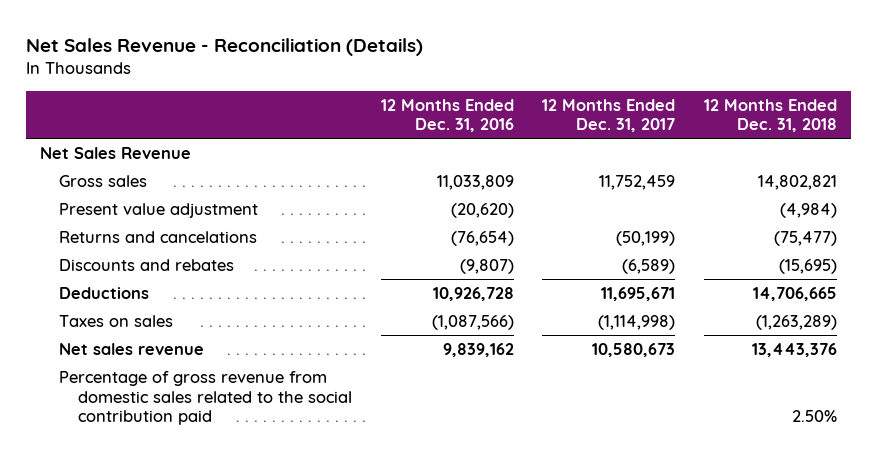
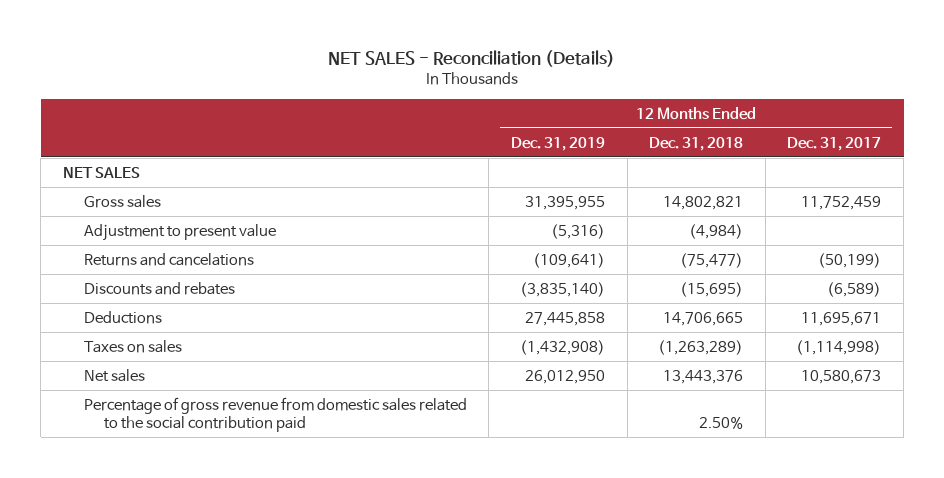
[25,37,423,56] Net Sales Revenue - Reconciliation (Details) -> [328,50,616,68] NET SALES - Reconciliation (Details)
[380,98,514,133] 12 Months Ended Dec. 31, 2016 -> none
none -> [510,136,605,151] Dec. 31, 2019
[40,147,192,160] Net Sales Revenue -> [63,166,141,178] NET SALES
[59,203,259,219] Present value adjustment -> [83,223,276,241] Adjustment to present value
[59,343,205,356] Net sales revenue -> [83,368,145,382] Net sales

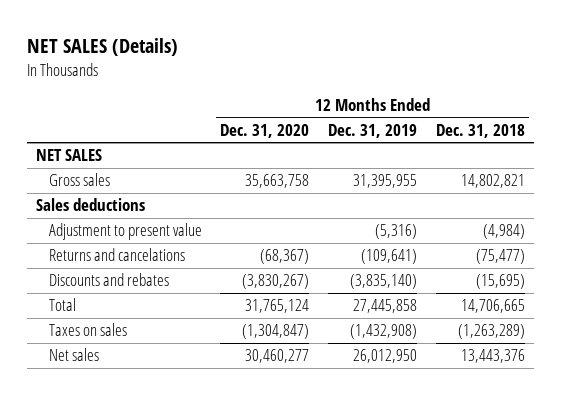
[328,50,616,68] NET SALES - Reconciliation (Details) -> [26,37,178,56] NET SALES (Details)
[787,136,882,151] Dec. 31, 2017 -> none
none -> [220,123,310,138] Dec. 31, 2020
none -> [35,198,145,212] Sales deductions
[83,310,162,324] Deductions -> [48,298,76,312] Total
[83,396,467,433] Percentage of gross revenue from domestic sales related to the social contribution paid -> none

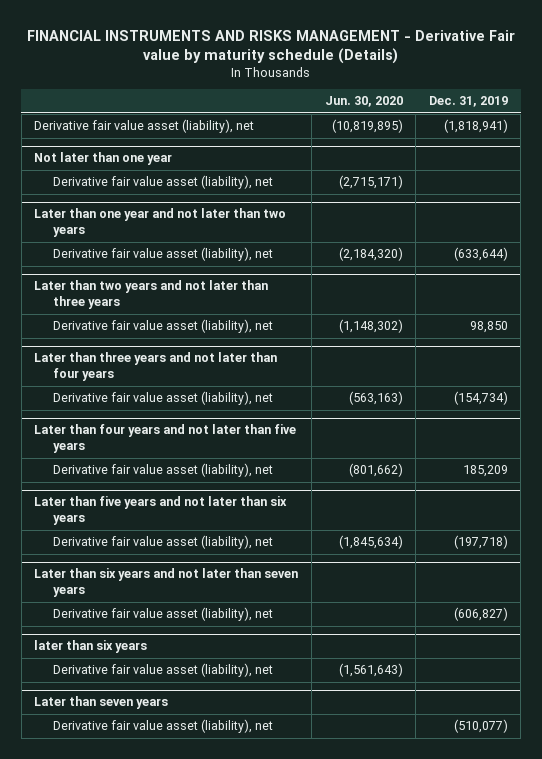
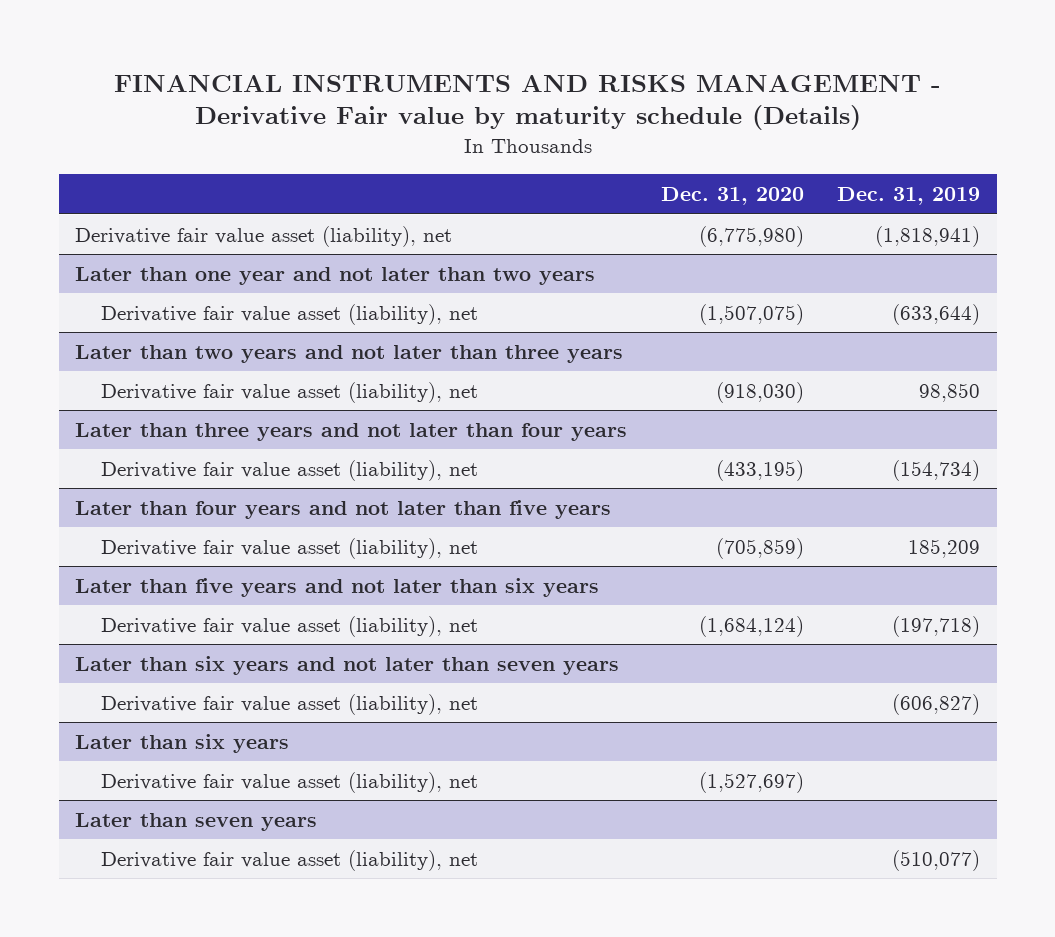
[324,96,403,108] Jun. 30, 2020 -> none
none -> [660,187,804,206] Dec. 31, 2020
[34,152,173,166] Not later than one year -> none
[52,175,273,190] Derivative fair value asset (liability), net -> none
[34,640,148,654] later than six years -> [75,733,290,753] Later than six years

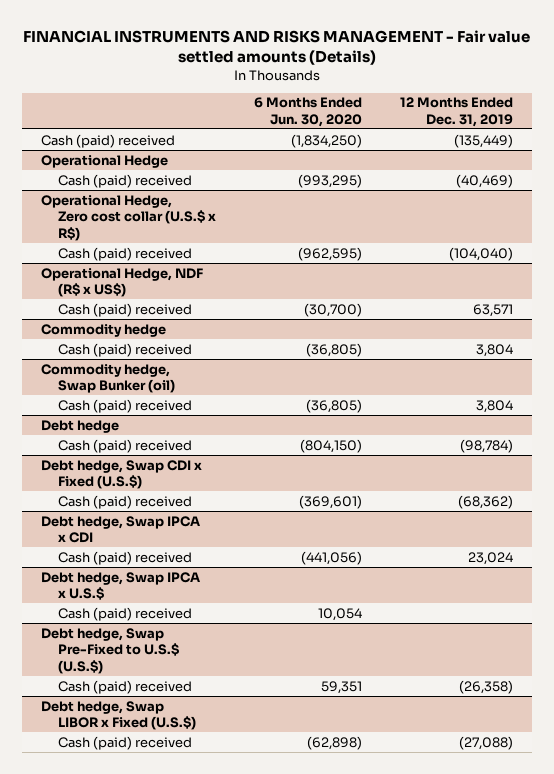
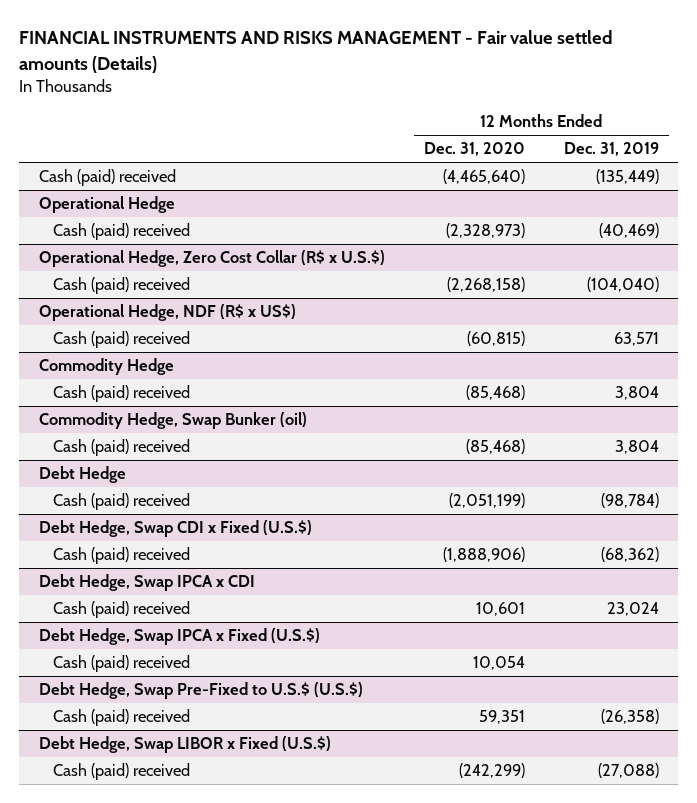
[253,97,362,127] 6 Months Ended Jun. 30, 2020 -> none
none -> [423,142,525,157] Dec. 31, 2020
[41,194,216,241] Operational Hedge, Zero cost collar (U.S.$ x R$) -> [38,250,385,268] Operational Hedge, Zero Cost Collar (R$ x U.S.$)
[41,323,167,337] Commodity hedge -> [38,358,174,376] Commodity Hedge
[41,363,175,394] Commodity hedge, Swap Bunker (oil) -> [38,412,307,430] Commodity Hedge, Swap Bunker (oil)
[41,419,120,433] Debt hedge -> [38,466,126,484] Debt Hedge
[41,459,203,490] Debt hedge, Swap CDI x Fixed (U.S.$) -> [38,520,312,538] Debt Hedge, Swap CDI x Fixed (U.S.$)
[41,515,201,544] Debt hedge, Swap IPCA x CDI -> [38,574,255,592] Debt Hedge, Swap IPCA x CDI
[41,571,201,601] Debt hedge, Swap IPCA x U.S.$ -> [38,628,320,646] Debt Hedge, Swap IPCA x Fixed (U.S.$)
[41,627,180,674] Debt hedge, Swap Pre-Fixed to U.S.$ (U.S.$) -> [38,682,363,700] Debt Hedge, Swap Pre-Fixed to U.S.$ (U.S.$)
[41,700,196,731] Debt hedge, Swap LIBOR x Fixed (U.S.$) -> [38,736,331,754] Debt Hedge, Swap LIBOR x Fixed (U.S.$)

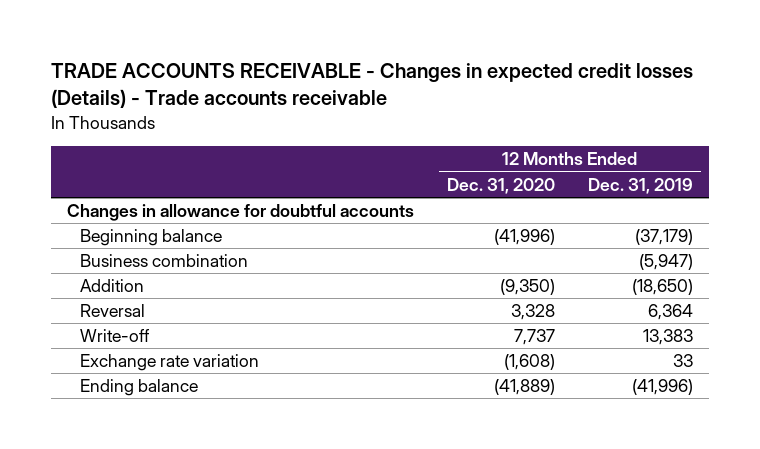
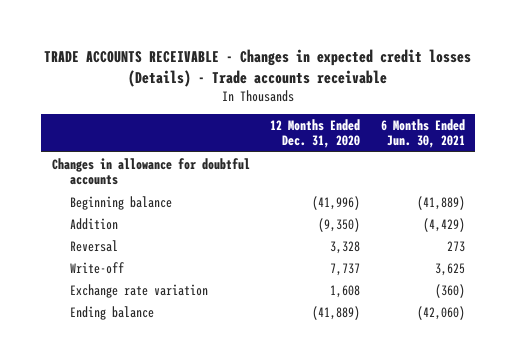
[587,177,693,194] Dec. 31, 2019 -> none
none -> [380,118,465,149] 6 Months Ended Jun. 30, 2021
[80,254,249,268] Business combination -> none
[504,354,556,371] (1,608) -> [330,284,361,298] 1,608

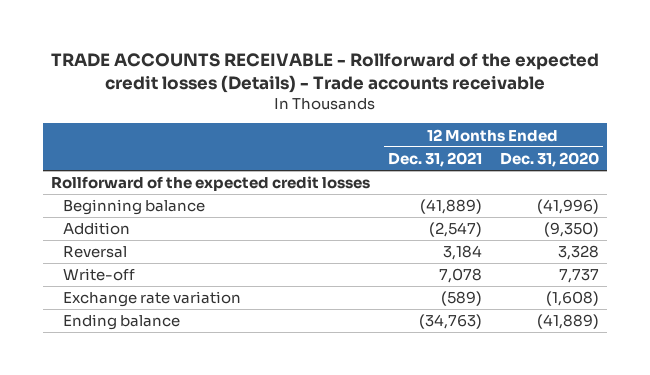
[44,49,472,87] TRADE ACCOUNTS RECEIVABLE - Changes in expected credit losses (Details) - Trade accounts receivable -> [50,52,599,93] TRADE ACCOUNTS RECEIVABLE - Rollforward of the expected credit losses (Details) - Trade accounts receivable
[380,118,465,149] 6 Months Ended Jun. 30, 2021 -> none
none -> [387,151,482,167] Dec. 31, 2021
[51,157,250,186] Changes in allowance for doubtful accounts -> [51,176,371,192] Rollforward of the expected credit losses
[330,284,361,298] 1,608 -> [545,291,599,307] (1,608)

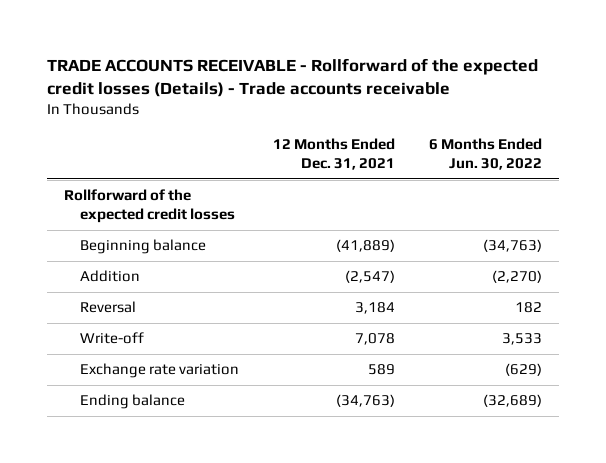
[499,151,599,167] Dec. 31, 2020 -> none
none -> [429,138,543,171] 6 Months Ended Jun. 30, 2022
[440,291,482,307] (589) -> [368,364,396,376] 589

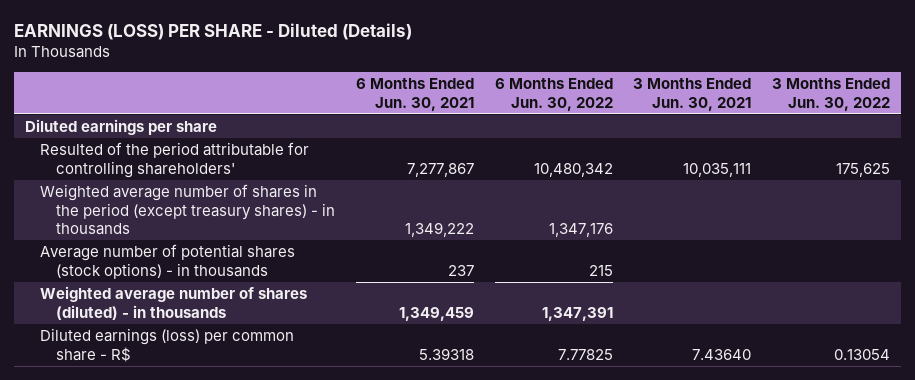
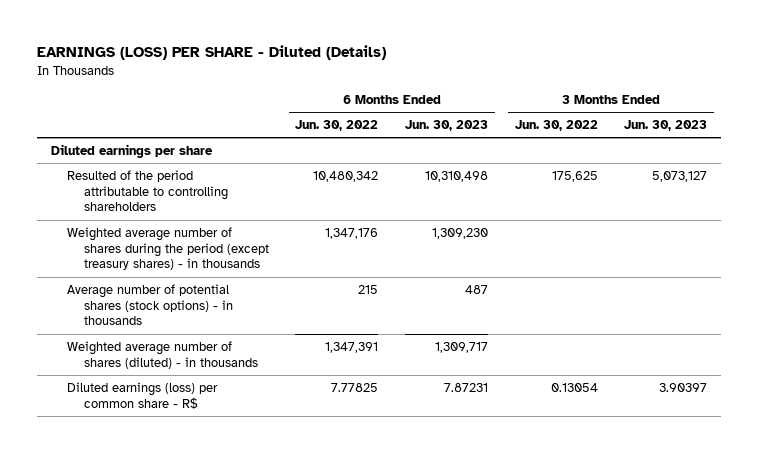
[355,77,474,111] 6 Months Ended Jun. 30, 2021 -> none
[633,77,752,111] 3 Months Ended Jun. 30, 2021 -> none
none -> [405,120,489,132] Jun. 30, 2023
none -> [624,120,708,132] Jun. 30, 2023
[40,141,310,178] Resulted of the period attributable for controlling shareholders' -> [67,169,228,212] Resulted of the period attributable to controlling shareholders
[40,183,335,236] Weighted average number of shares in the period (except treasury shares) - in thousands -> [67,226,269,271] Weighted average number of shares during the period (except treasury shares) - in thousands

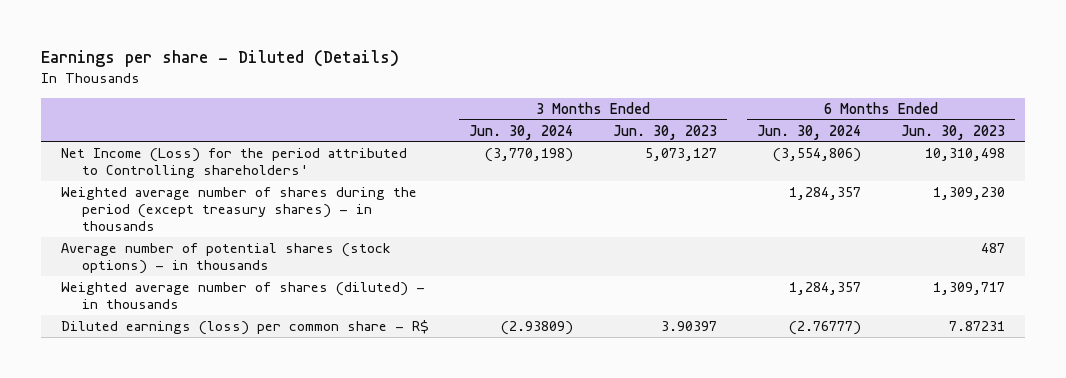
[37,45,387,61] EARNINGS (LOSS) PER SHARE - Diluted (Details) -> [40,50,399,68] Earnings per share - Diluted (Details)
[295,120,379,132] Jun. 30, 2022 -> none
[514,120,598,132] Jun. 30, 2022 -> none
none -> [468,124,573,140] Jun. 30, 2024
none -> [756,124,861,140] Jun. 30, 2024
[50,143,213,158] Diluted earnings per share -> none
[67,169,228,212] Resulted of the period attributable to controlling shareholders -> [60,147,407,179] Net Income (Loss) for the period attributed to Controlling shareholders'

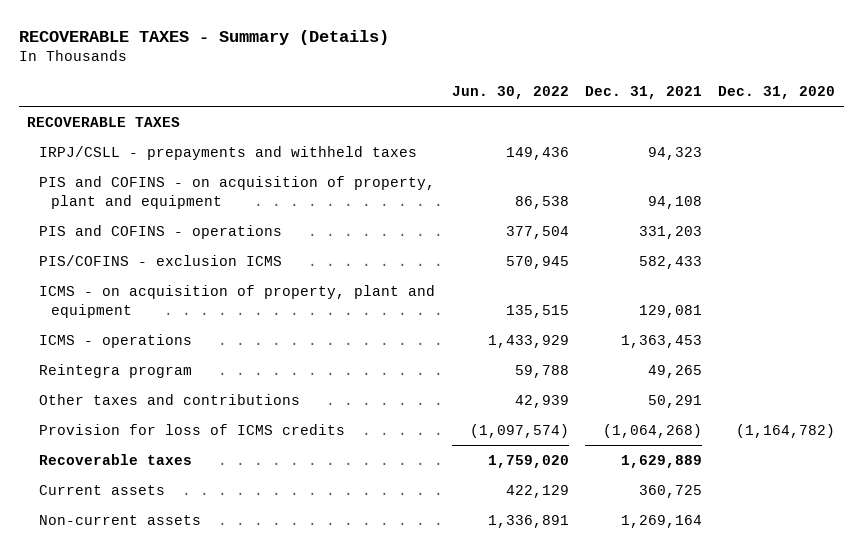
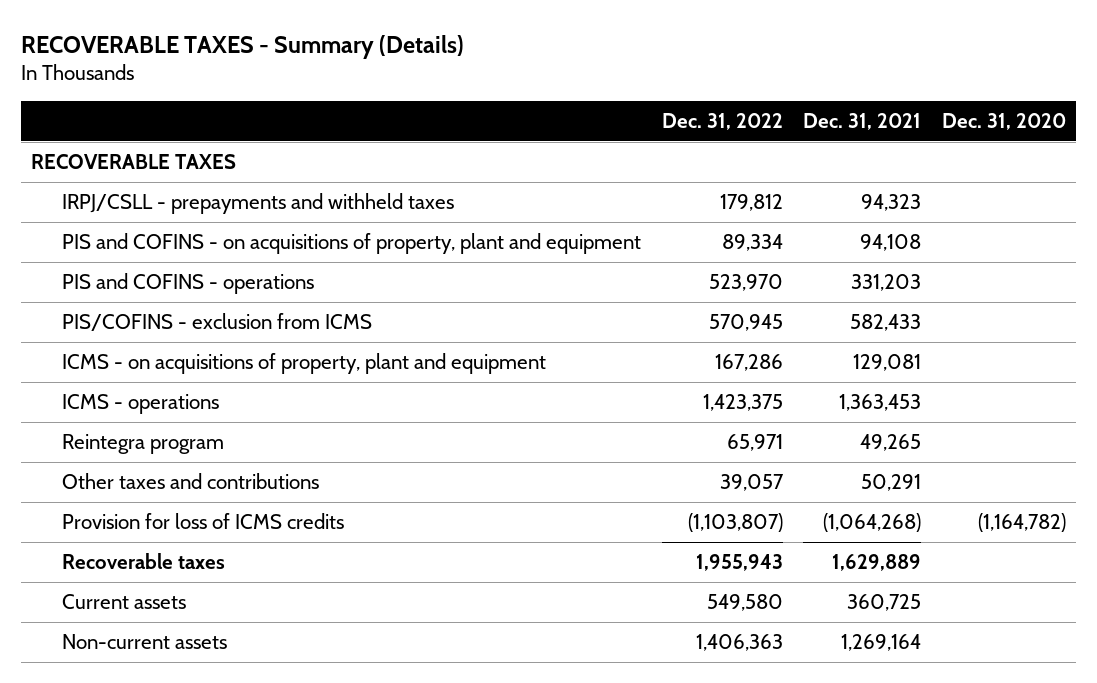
[451,86,569,100] Jun. 30, 2022 -> none
none -> [661,112,783,130] Dec. 31, 2022
[39,175,436,209] PIS and COFINS - on acquisition of property, plant and equipment -> [61,233,641,255] PIS and COFINS - on acquisitions of property, plant and equipment
[39,254,283,266] PIS/COFINS - exclusion ICMS -> [61,313,372,332] PIS/COFINS - exclusion from ICMS
[39,284,436,318] ICMS - on acquisition of property, plant and equipment -> [61,353,546,375] ICMS - on acquisitions of property, plant and equipment

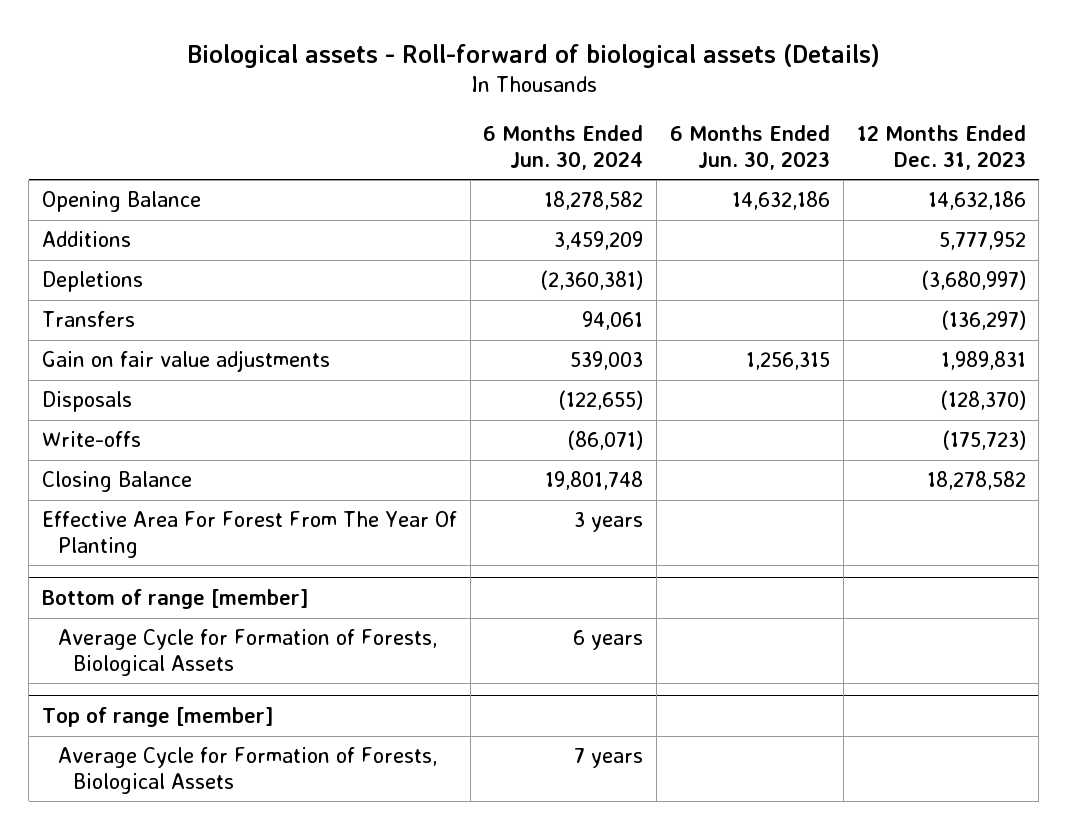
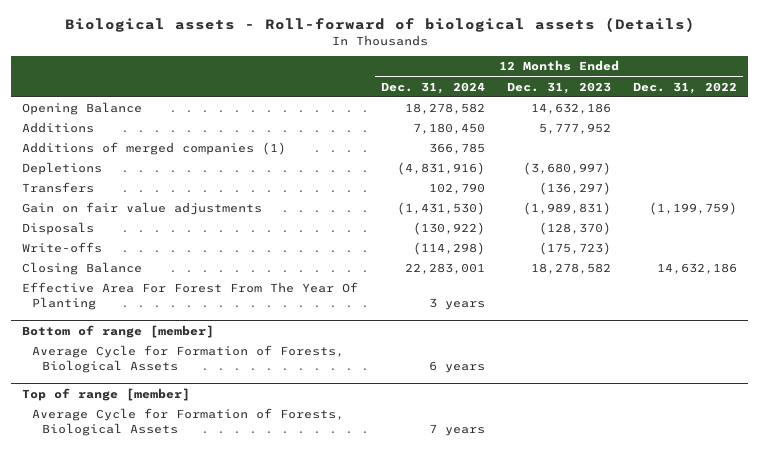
[483,125,644,170] 6 Months Ended Jun. 30, 2024 -> none
[670,125,831,170] 6 Months Ended Jun. 30, 2023 -> none
none -> [380,81,485,94] Dec. 31, 2024
none -> [633,81,738,94] Dec. 31, 2022
none -> [22,142,287,156] Additions of merged companies (1)
[940,351,1026,371] 1,989,831 -> [522,202,611,216] (1,989,831)

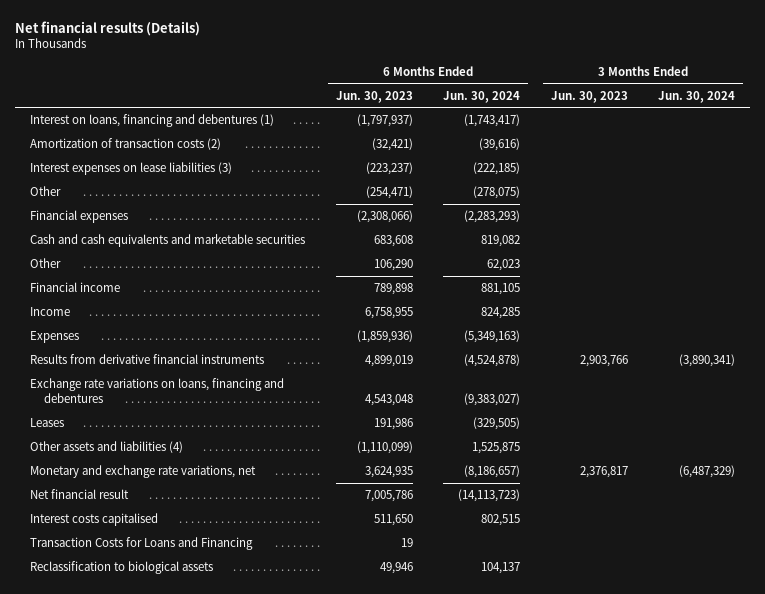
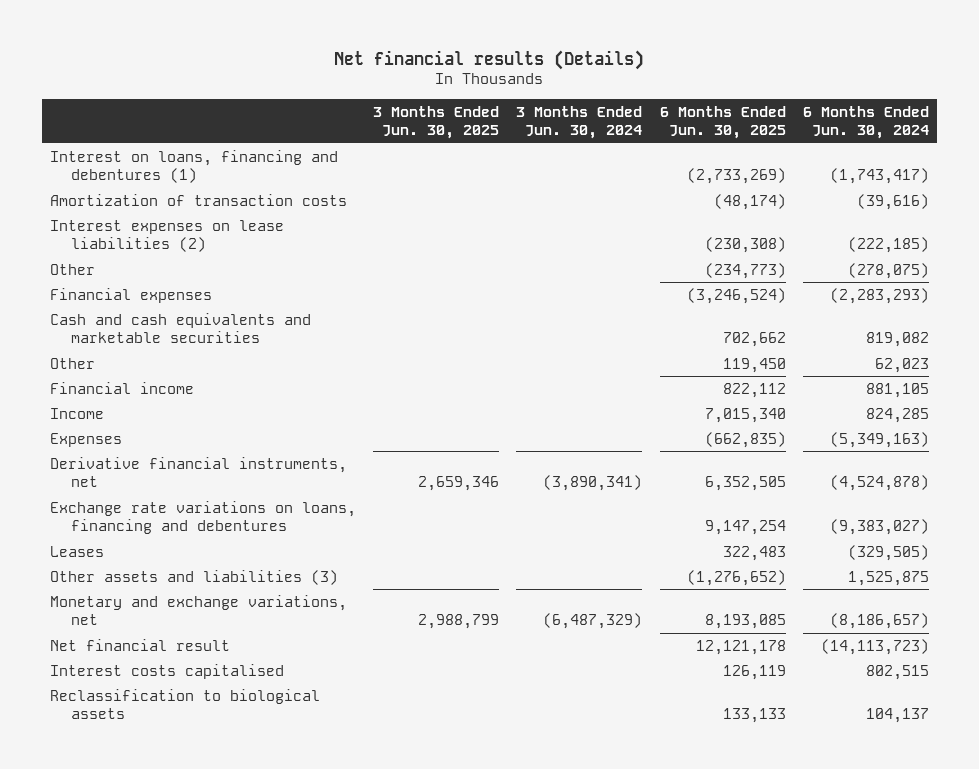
[335,90,413,103] Jun. 30, 2023 -> none
[550,90,628,103] Jun. 30, 2023 -> none
none -> [373,105,500,140] 3 Months Ended Jun. 30, 2025
none -> [659,105,786,140] 6 Months Ended Jun. 30, 2025
[30,138,222,151] Amortization of transaction costs (2) -> [50,193,348,206] Amortization of transaction costs
[30,162,233,176] Interest expenses on lease liabilities (3) -> [50,219,285,253] Interest expenses on lease liabilities (2)
[30,354,265,365] Results from derivative financial instruments -> [50,456,348,488] Derivative financial instruments, net
[30,441,184,454] Other assets and liabilities (4) -> [50,569,339,585] Other assets and liabilities (3)
[30,465,257,479] Monetary and exchange rate variations, net -> [50,594,348,626] Monetary and exchange variations, net
[30,537,254,551] Transaction Costs for Loans and Financing -> none

